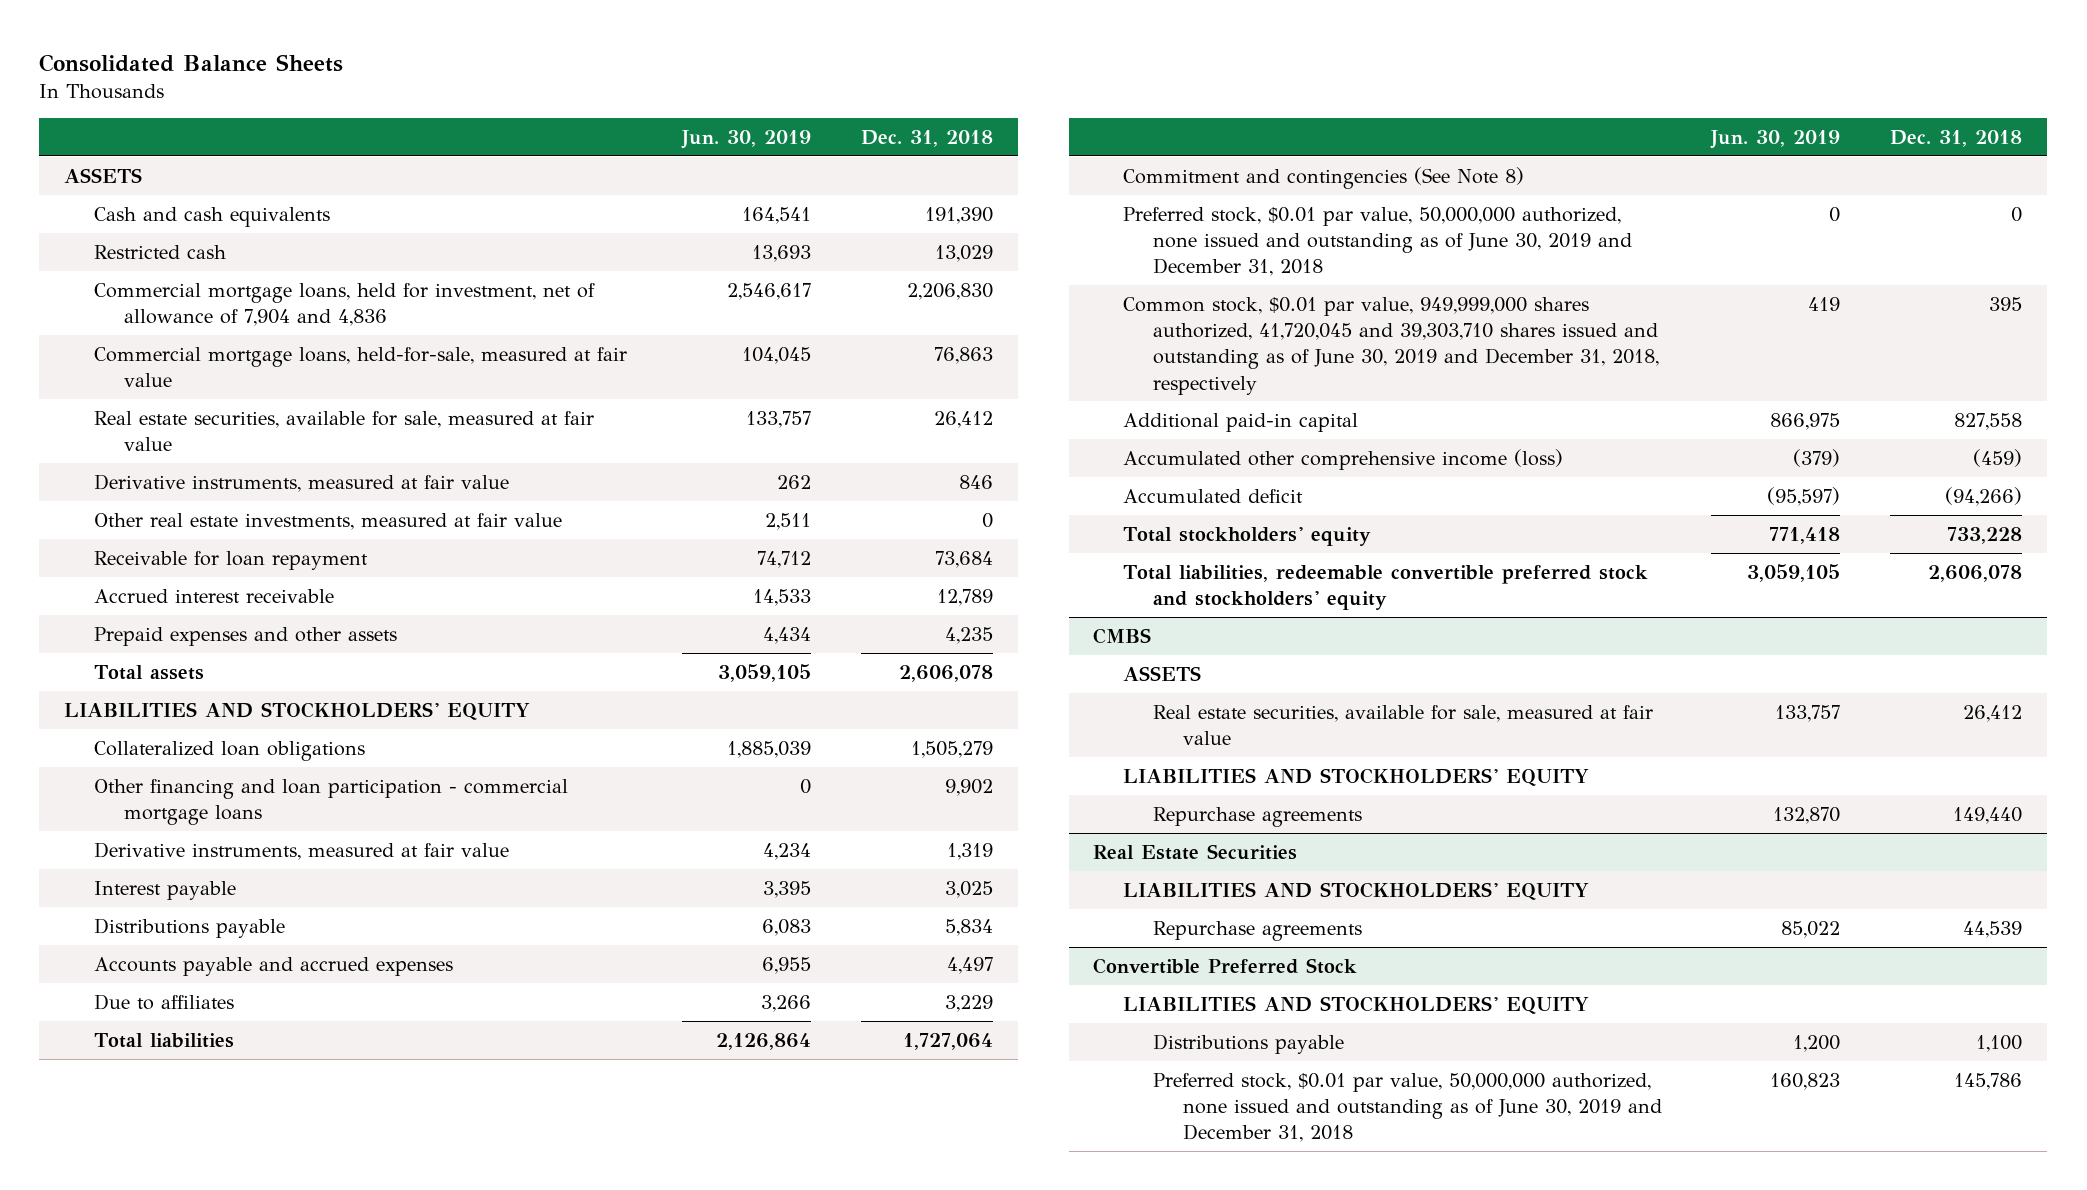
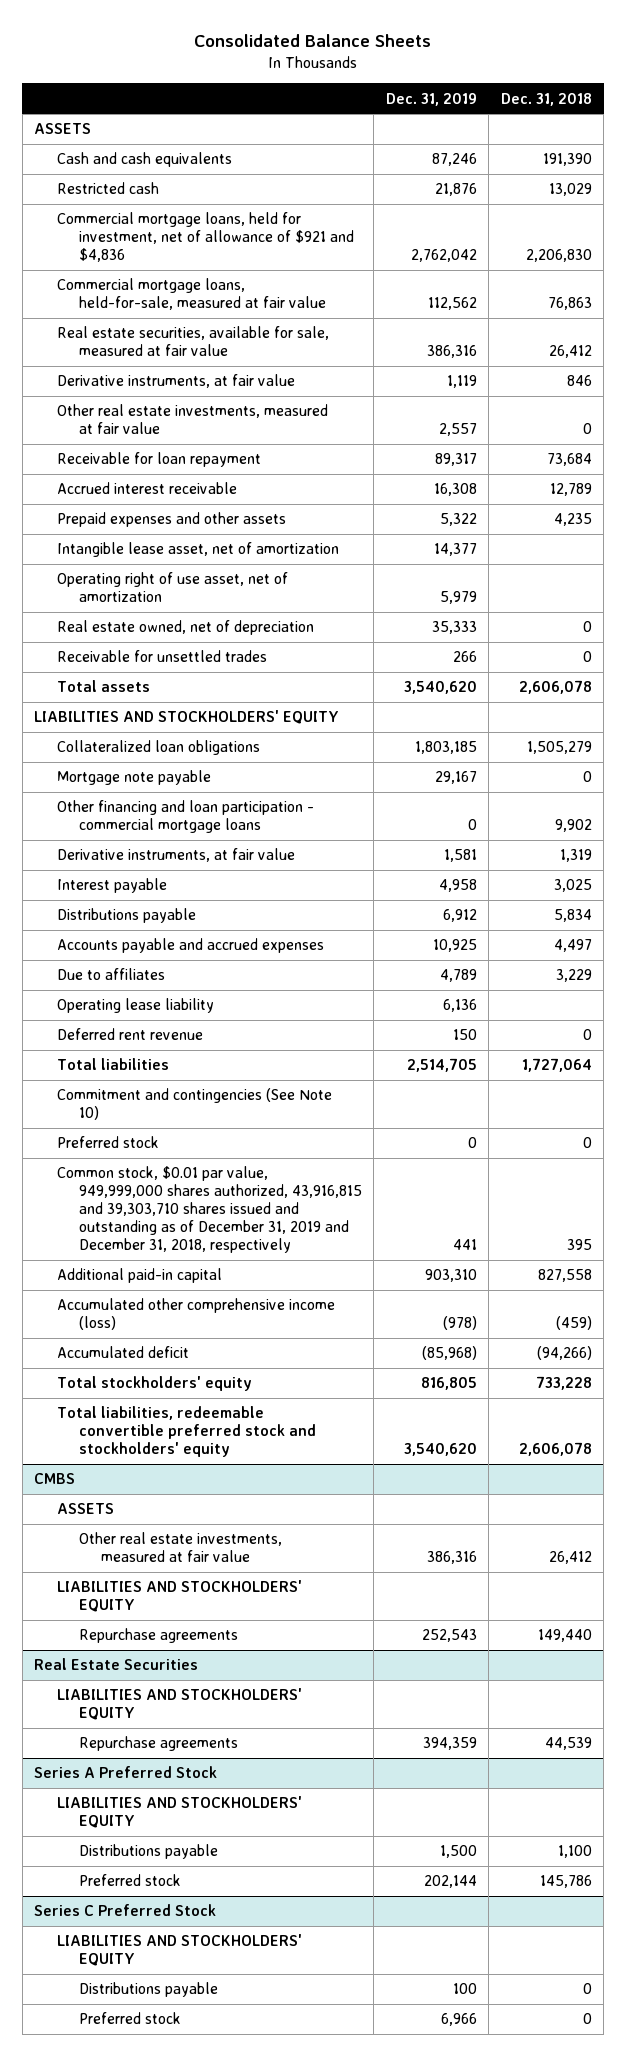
[681,130,812,150] Jun. 30, 2019 -> none
none -> [385,92,477,106] Dec. 31, 2019
[94,282,596,327] Commercial mortgage loans, held for investment, net of allowance of 7,904 and 4,836 -> [56,212,355,263] Commercial mortgage loans, held for investment, net of allowance of $921 and $4,836
[94,473,510,492] Derivative instruments, measured at fair value -> [56,374,295,389] Derivative instruments, at fair value
none -> [56,542,339,558] Intangible lease asset, net of amortization
none -> [56,572,288,603] Operating right of use asset, net of amortization
none -> [56,620,314,636] Real estate owned, net of depreciation
none -> [56,650,267,663] Receivable for unsettled trades
none -> [56,770,211,786] Mortgage note payable
[94,841,510,860] Derivative instruments, measured at fair value -> [56,848,295,863] Derivative instruments, at fair value
none -> [56,998,214,1014] Operating lease liability
none -> [56,1028,203,1041] Deferred rent revenue
[1123,166,1525,189] Commitment and contingencies (See Note 8) -> [56,1088,332,1121] Commitment and contingencies (See Note 10)
[1123,206,1632,277] Preferred stock, $0.01 par value, 50,000,000 authorized, none issued and outstanding as of June 30, 2019 and December 31, 2018 -> [56,1136,159,1149] Preferred stock
[1123,296,1659,395] Common stock, $0.01 par value, 949,999,000 shares authorized, 41,720,045 and 39,303,710 shares issued and outstanding as of June 30, 2019 and December 31, 2018, respectively -> [56,1166,363,1254] Common stock, $0.01 par value, 949,999,000 shares authorized, 43,916,815 and 39,303,710 shares issued and outstanding as of December 31, 2019 and December 31, 2018, respectively
[1152,704,1653,746] Real estate securities, available for sale, measured at fair value -> [79,1532,283,1563] Other real estate investments, measured at fair value
[1093,957,1358,974] Convertible Preferred Stock -> none
none -> [34,1766,218,1779] Series A Preferred Stock
[1152,1072,1662,1143] Preferred stock, $0.01 par value, 50,000,000 authorized, none issued and outstanding as of June 30, 2019 and December 31, 2018 -> [79,1874,182,1887] Preferred stock
none -> [34,1904,217,1917] Series C Preferred Stock
none -> [56,1934,302,1967] LIABILITIES AND STOCKHOLDERS' EQUITY
none -> [79,1982,219,1998] Distributions payable
none -> [79,2012,182,2025] Preferred stock

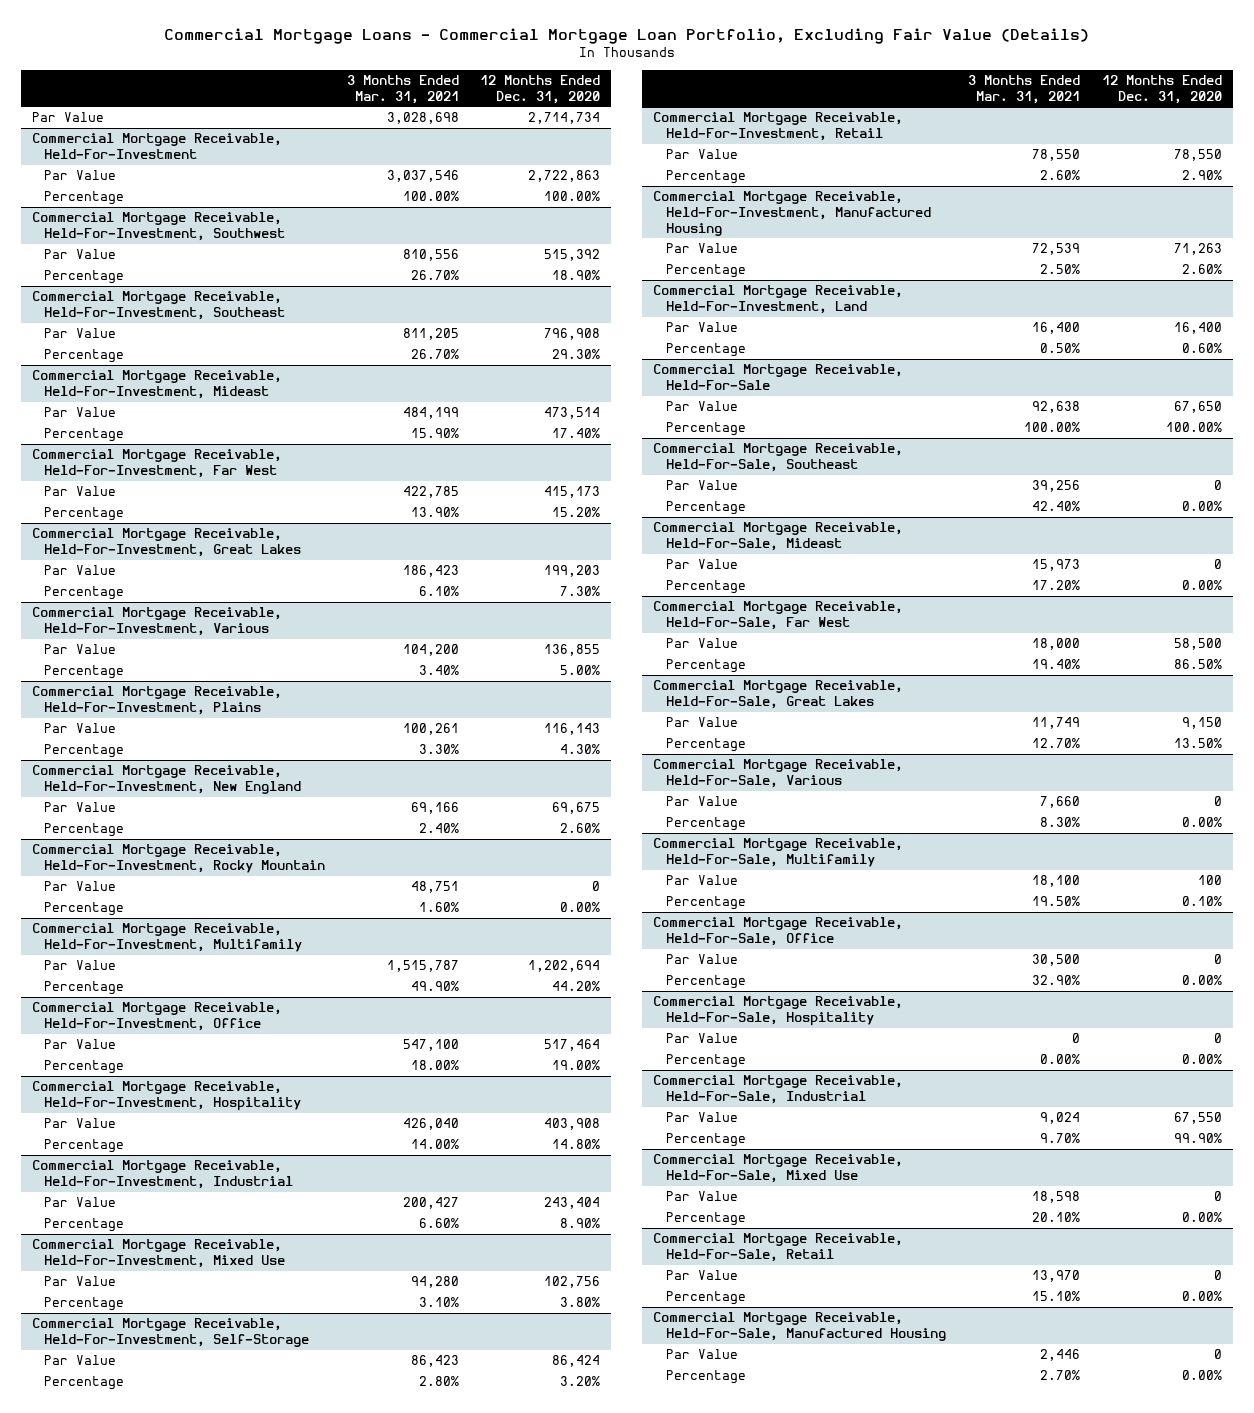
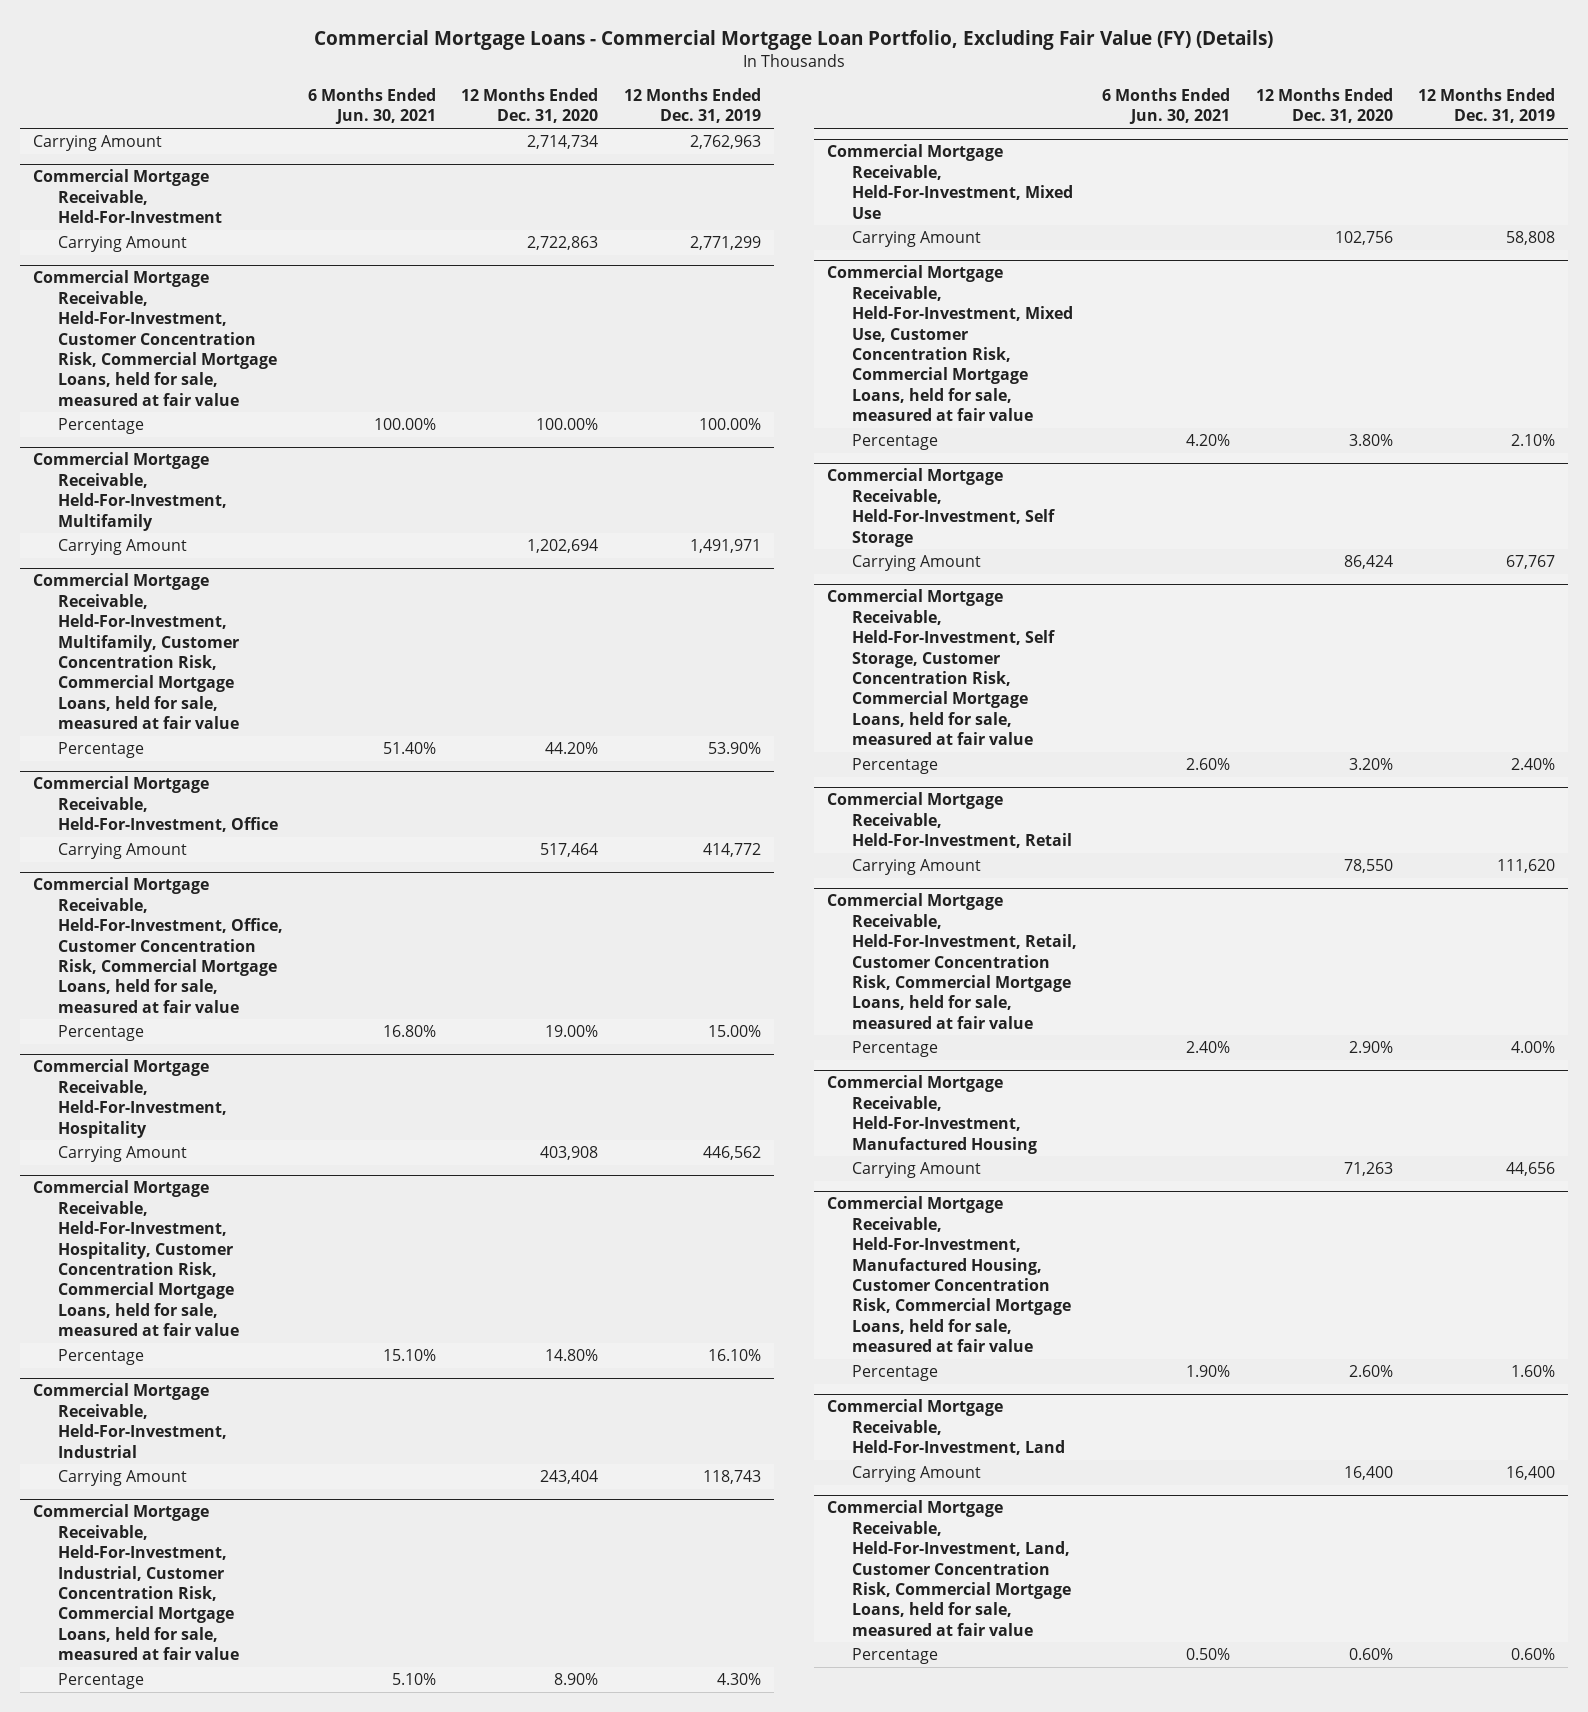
[163,28,1089,45] Commercial Mortgage Loans - Commercial Mortgage Loan Portfolio, Excluding Fair Value (Details) -> [313,29,1273,50] Commercial Mortgage Loans - Commercial Mortgage Loan Portfolio, Excluding Fair Value (FY) (Details)
[346,74,459,104] 3 Months Ended Mar. 31, 2021 -> none
none -> [308,88,437,125] 6 Months Ended Jun. 30, 2021
none -> [623,88,761,124] 12 Months Ended Dec. 31, 2019
[31,112,104,123] Par Value -> [32,135,162,152] Carrying Amount
[44,170,117,181] Par Value -> [57,236,187,253] Carrying Amount
none -> [32,270,277,406] Commercial Mortgage Receivable, Held-For-Investment, Customer Concentration Risk, Commercial Mortgage Loans, held for sale, measured at fair value
[31,212,286,241] Commercial Mortgage Receivable, Held-For-Investment, Southwest -> none
[44,249,117,260] Par Value -> none
[44,270,125,285] Percentage -> none
[31,291,286,320] Commercial Mortgage Receivable, Held-For-Investment, Southeast -> none
[44,328,117,339] Par Value -> none
[44,349,125,364] Percentage -> none
[31,370,282,399] Commercial Mortgage Receivable, Held-For-Investment, Mideast -> none
[44,407,117,418] Par Value -> none
[44,428,125,443] Percentage -> none
[31,449,282,478] Commercial Mortgage Receivable, Held-For-Investment, Far West -> none
[44,486,117,497] Par Value -> none
[44,507,125,522] Percentage -> none
[31,528,302,557] Commercial Mortgage Receivable, Held-For-Investment, Great Lakes -> none
[44,565,117,576] Par Value -> none
[44,586,125,601] Percentage -> none
[31,607,282,636] Commercial Mortgage Receivable, Held-For-Investment, Various -> none
[44,644,117,655] Par Value -> none
[44,665,125,680] Percentage -> none
[31,686,282,715] Commercial Mortgage Receivable, Held-For-Investment, Plains -> none
[44,723,117,734] Par Value -> none
[44,744,125,759] Percentage -> none
[31,765,302,794] Commercial Mortgage Receivable, Held-For-Investment, New England -> none
[44,802,117,813] Par Value -> none
[44,823,125,838] Percentage -> none
[31,844,326,873] Commercial Mortgage Receivable, Held-For-Investment, Rocky Mountain -> none
[44,881,117,892] Par Value -> none
[44,902,125,917] Percentage -> none
[44,960,117,971] Par Value -> [57,539,187,556] Carrying Amount
none -> [32,573,239,729] Commercial Mortgage Receivable, Held-For-Investment, Multifamily, Customer Concentration Risk, Commercial Mortgage Loans, held for sale, measured at fair value
[44,1039,117,1050] Par Value -> [57,843,187,860] Carrying Amount
none -> [32,877,283,1013] Commercial Mortgage Receivable, Held-For-Investment, Office, Customer Concentration Risk, Commercial Mortgage Loans, held for sale, measured at fair value
[44,1118,117,1129] Par Value -> [57,1146,187,1163] Carrying Amount
none -> [32,1180,239,1336] Commercial Mortgage Receivable, Held-For-Investment, Hospitality, Customer Concentration Risk, Commercial Mortgage Loans, held for sale, measured at fair value
[44,1197,117,1208] Par Value -> [57,1470,187,1487] Carrying Amount
none -> [32,1504,239,1660] Commercial Mortgage Receivable, Held-For-Investment, Industrial, Customer Concentration Risk, Commercial Mortgage Loans, held for sale, measured at fair value
[44,1276,117,1287] Par Value -> [851,231,981,248] Carrying Amount
none -> [826,265,1073,421] Commercial Mortgage Receivable, Held-For-Investment, Mixed Use, Customer Concentration Risk, Commercial Mortgage Loans, held for sale, measured at fair value
[31,1318,310,1347] Commercial Mortgage Receivable, Held-For-Investment, Self-Storage -> [826,468,1055,547] Commercial Mortgage Receivable, Held-For-Investment, Self Storage
[44,1355,117,1366] Par Value -> [851,555,981,572] Carrying Amount
none -> [826,589,1055,745] Commercial Mortgage Receivable, Held-For-Investment, Self Storage, Customer Concentration Risk, Commercial Mortgage Loans, held for sale, measured at fair value
[665,149,738,160] Par Value -> [851,859,981,876] Carrying Amount
none -> [826,893,1077,1029] Commercial Mortgage Receivable, Held-For-Investment, Retail, Customer Concentration Risk, Commercial Mortgage Loans, held for sale, measured at fair value
[665,243,738,254] Par Value -> [851,1162,981,1179] Carrying Amount
none -> [826,1196,1071,1352] Commercial Mortgage Receivable, Held-For-Investment, Manufactured Housing, Customer Concentration Risk, Commercial Mortgage Loans, held for sale, measured at fair value
[665,322,738,333] Par Value -> [851,1466,981,1483] Carrying Amount
none -> [826,1500,1071,1636] Commercial Mortgage Receivable, Held-For-Investment, Land, Customer Concentration Risk, Commercial Mortgage Loans, held for sale, measured at fair value
[653,364,904,390] Commercial Mortgage Receivable, Held-For-Sale -> none
[665,401,738,412] Par Value -> none
[665,422,746,437] Percentage -> none
[653,443,904,472] Commercial Mortgage Receivable, Held-For-Sale, Southeast -> none
[665,480,738,491] Par Value -> none
[665,501,746,516] Percentage -> none
[653,522,904,551] Commercial Mortgage Receivable, Held-For-Sale, Mideast -> none
[665,559,738,570] Par Value -> none
[665,580,746,595] Percentage -> none
[653,601,904,630] Commercial Mortgage Receivable, Held-For-Sale, Far West -> none
[665,638,738,649] Par Value -> none
[665,659,746,674] Percentage -> none
[653,680,904,709] Commercial Mortgage Receivable, Held-For-Sale, Great Lakes -> none
[665,717,738,728] Par Value -> none
[665,738,746,753] Percentage -> none
[653,759,904,788] Commercial Mortgage Receivable, Held-For-Sale, Various -> none
[665,796,738,807] Par Value -> none
[665,817,746,832] Percentage -> none
[653,838,904,867] Commercial Mortgage Receivable, Held-For-Sale, Multifamily -> none
[665,875,738,886] Par Value -> none
[665,896,746,911] Percentage -> none
[653,917,904,946] Commercial Mortgage Receivable, Held-For-Sale, Office -> none
[665,954,738,965] Par Value -> none
[665,975,746,990] Percentage -> none
[653,996,904,1026] Commercial Mortgage Receivable, Held-For-Sale, Hospitality -> none
[665,1033,738,1044] Par Value -> none
[665,1054,746,1069] Percentage -> none
[653,1075,904,1104] Commercial Mortgage Receivable, Held-For-Sale, Industrial -> none
[665,1112,738,1123] Par Value -> none
[665,1133,746,1148] Percentage -> none
[653,1154,904,1183] Commercial Mortgage Receivable, Held-For-Sale, Mixed Use -> none
[665,1191,738,1202] Par Value -> none
[665,1212,746,1227] Percentage -> none
[653,1233,904,1262] Commercial Mortgage Receivable, Held-For-Sale, Retail -> none
[665,1270,738,1281] Par Value -> none
[665,1291,746,1306] Percentage -> none
[653,1312,946,1341] Commercial Mortgage Receivable, Held-For-Sale, Manufactured Housing -> none
[665,1349,738,1360] Par Value -> none
[665,1370,746,1385] Percentage -> none

